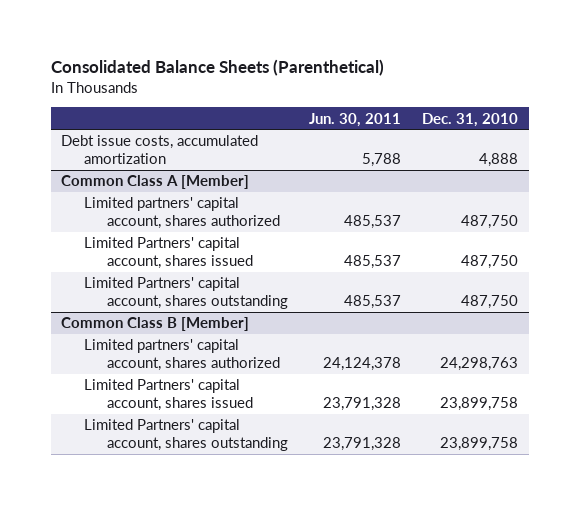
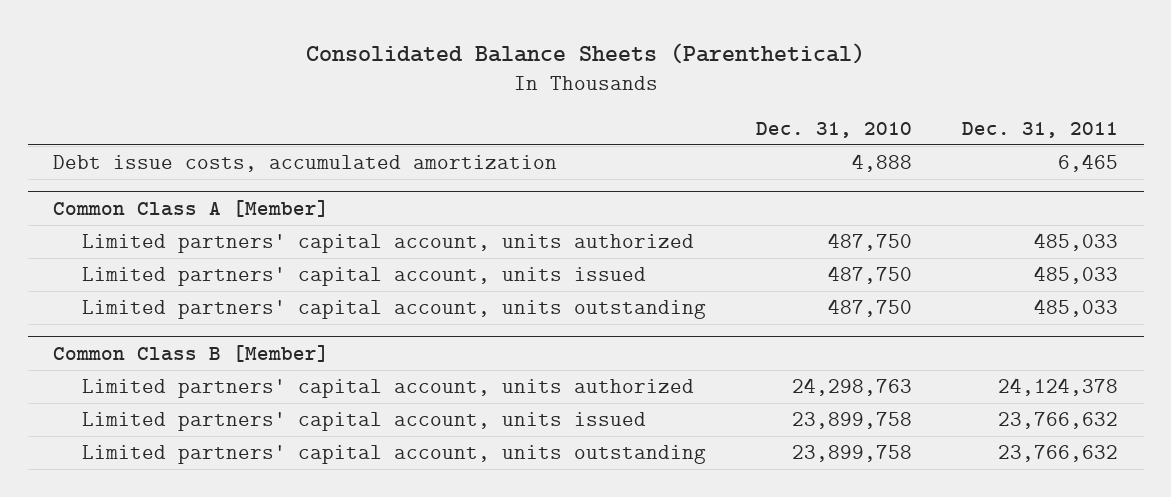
[309,112,402,127] Jun. 30, 2011 -> none
none -> [962,121,1119,138] Dec. 31, 2011
[84,197,281,229] Limited partners' capital account, shares authorized -> [81,234,694,254] Limited partners' capital account, units authorized
[84,237,254,269] Limited Partners' capital account, shares issued -> [81,267,646,287] Limited partners' capital account, units issued
[84,277,289,309] Limited Partners' capital account, shares outstanding -> [81,300,706,320] Limited partners' capital account, units outstanding
[84,339,281,371] Limited partners' capital account, shares authorized -> [81,379,694,399] Limited partners' capital account, units authorized
[84,379,254,411] Limited Partners' capital account, shares issued -> [81,412,646,432] Limited partners' capital account, units issued
[84,419,289,451] Limited Partners' capital account, shares outstanding -> [81,445,706,465] Limited partners' capital account, units outstanding

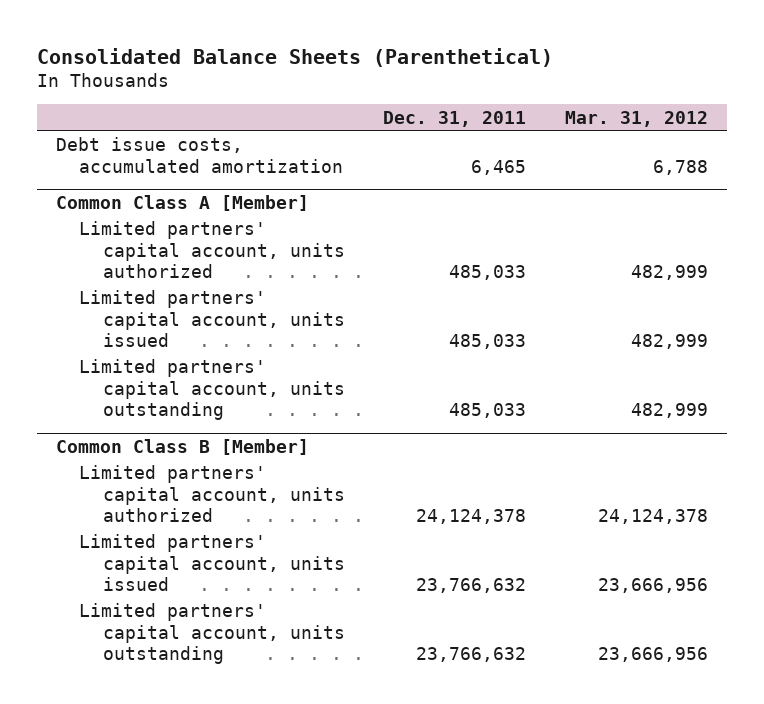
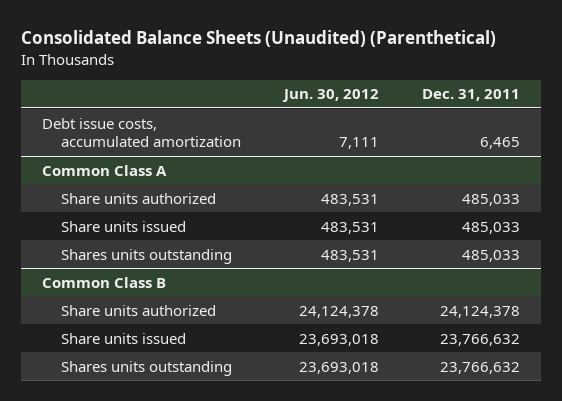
[37,47,554,67] Consolidated Balance Sheets (Parenthetical) -> [21,30,497,48] Consolidated Balance Sheets (Unaudited) (Parenthetical)
[565,110,709,127] Mar. 31, 2012 -> none
none -> [281,89,379,103] Jun. 30, 2012
[56,194,310,211] Common Class A [Member] -> [42,164,168,176] Common Class A
[79,221,345,278] Limited partners' capital account, units authorized -> [60,192,216,204] Share units authorized
[79,290,345,347] Limited partners' capital account, units issued -> [60,220,186,232] Share units issued
[79,359,345,420] Limited partners' capital account, units outstanding -> [60,248,232,264] Shares units outstanding
[56,438,310,455] Common Class B [Member] -> [42,276,167,288] Common Class B
[79,465,345,522] Limited partners' capital account, units authorized -> [60,304,216,316] Share units authorized
[79,534,345,591] Limited partners' capital account, units issued -> [60,332,186,344] Share units issued
[79,603,345,664] Limited partners' capital account, units outstanding -> [60,360,232,376] Shares units outstanding

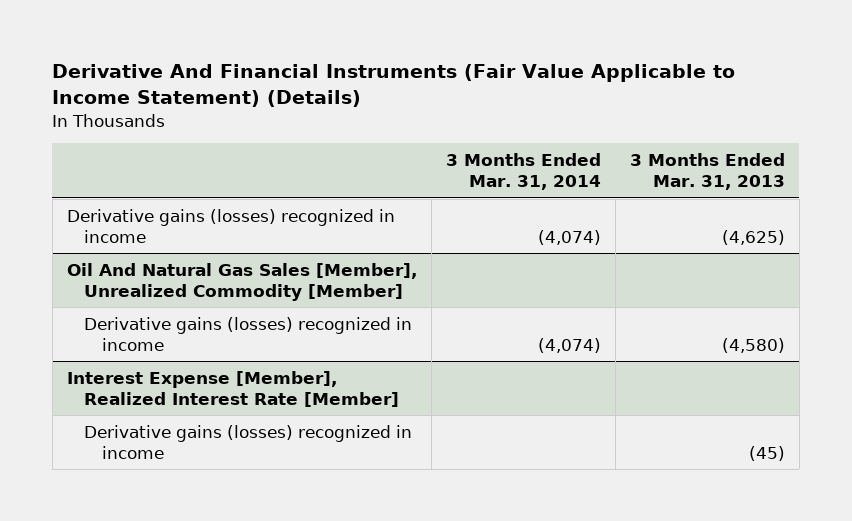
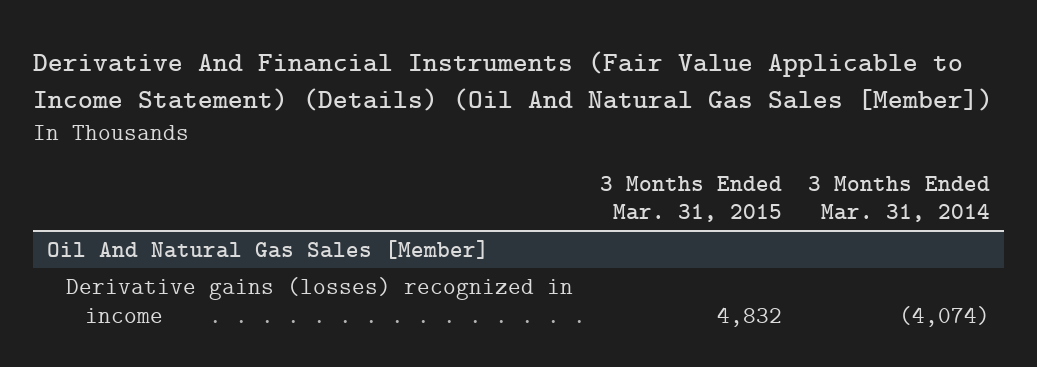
[52,64,736,108] Derivative And Financial Instruments (Fair Value Applicable to Income Statement) (Details) -> [33,50,994,111] Derivative And Financial Instruments (Fair Value Applicable to Income Statement) (Details) (Oil And Natural Gas Sales [Member])
[629,152,785,191] 3 Months Ended Mar. 31, 2013 -> none
none -> [599,175,782,223] 3 Months Ended Mar. 31, 2015
[66,208,395,243] Derivative gains (losses) recognized in income -> none
[66,262,417,301] Oil And Natural Gas Sales [Member], Unrealized Commodity [Member] -> [46,240,489,260] Oil And Natural Gas Sales [Member]
[66,370,400,407] Interest Expense [Member], Realized Interest Rate [Member] -> none
[84,424,413,459] Derivative gains (losses) recognized in income -> none

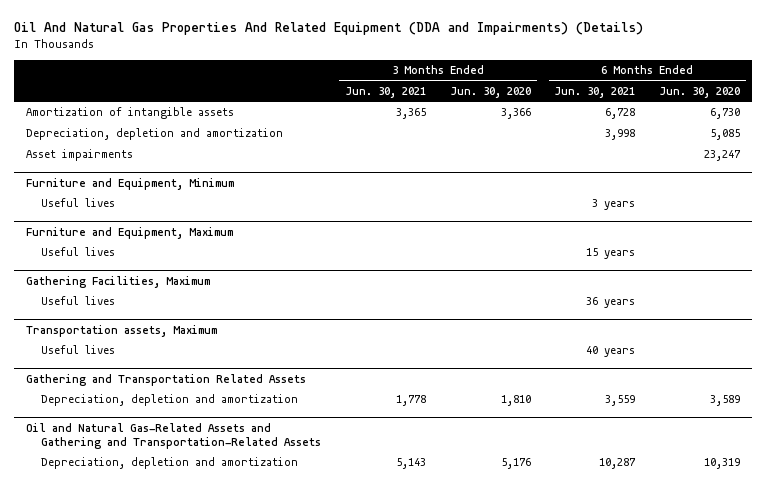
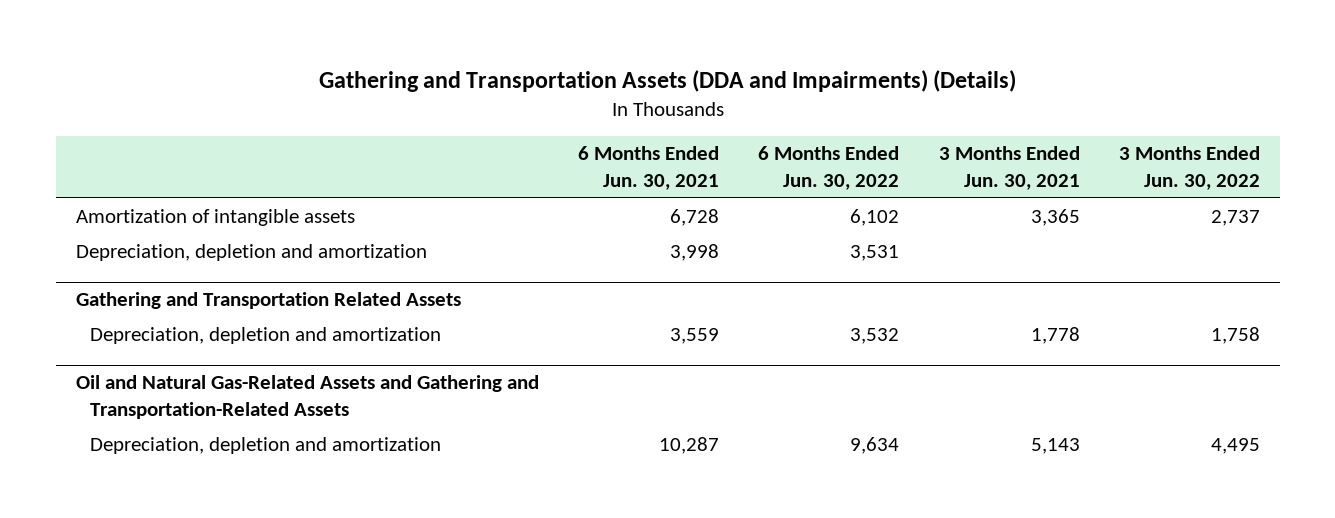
[13,22,643,36] Oil And Natural Gas Properties And Related Equipment (DDA and Impairments) (Details) -> [318,69,1016,92] Gathering and Transportation Assets (DDA and Impairments) (Details)
[449,86,531,98] Jun. 30, 2020 -> none
[659,86,741,98] Jun. 30, 2020 -> none
none -> [758,146,900,191] 6 Months Ended Jun. 30, 2022
none -> [1118,146,1260,191] 3 Months Ended Jun. 30, 2022
[25,149,133,162] Asset impairments -> none
[25,177,234,190] Furniture and Equipment, Minimum -> none
[41,198,116,208] Useful lives -> none
[25,226,233,239] Furniture and Equipment, Maximum -> none
[41,247,116,257] Useful lives -> none
[25,275,210,288] Gathering Facilities, Maximum -> none
[41,296,116,306] Useful lives -> none
[25,324,217,337] Transportation assets, Maximum -> none
[41,345,116,355] Useful lives -> none

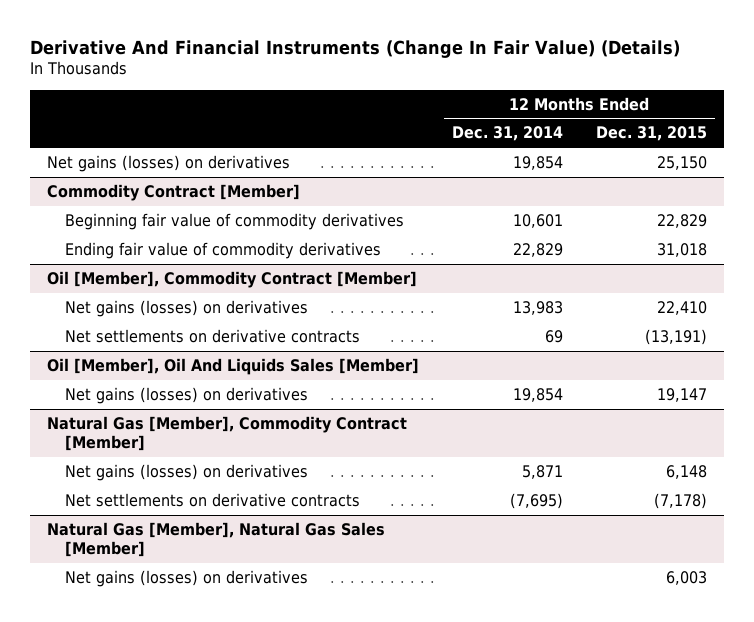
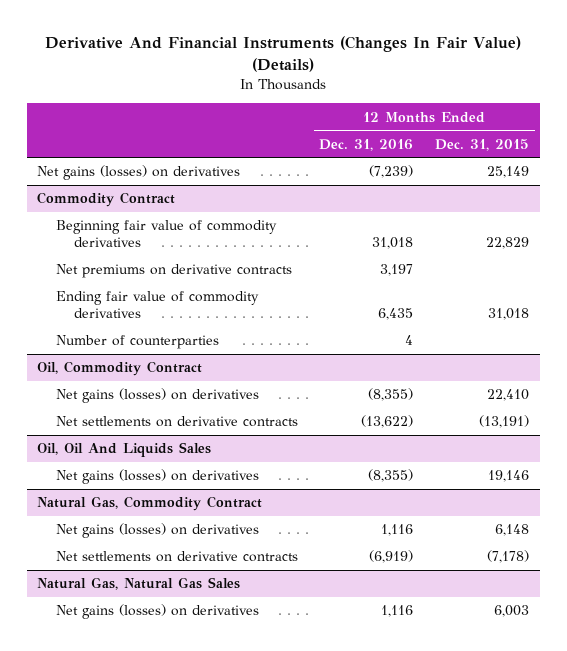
[29,39,680,58] Derivative And Financial Instruments (Change In Fair Value) (Details) -> [45,36,522,73] Derivative And Financial Instruments (Changes In Fair Value) (Details)
[451,126,563,142] Dec. 31, 2014 -> none
none -> [319,138,414,151] Dec. 31, 2016
[657,155,708,170] 25,150 -> [487,166,530,179] 25,149
[46,183,300,201] Commodity Contract [Member] -> [37,192,176,208] Commodity Contract
none -> [55,264,292,279] Net premiums on derivative contracts
none -> [55,335,219,350] Number of counterparties
[46,270,417,288] Oil [Member], Commodity Contract [Member] -> [37,361,203,377] Oil, Commodity Contract
[46,357,419,375] Oil [Member], Oil And Liquids Sales [Member] -> [37,442,212,458] Oil, Oil And Liquids Sales
[657,387,708,402] 19,147 -> [488,470,530,483] 19,146
[46,415,407,452] Natural Gas [Member], Commodity Contract [Member] -> [37,496,263,512] Natural Gas, Commodity Contract
[46,521,385,558] Natural Gas [Member], Natural Gas Sales [Member] -> [37,577,241,591] Natural Gas, Natural Gas Sales

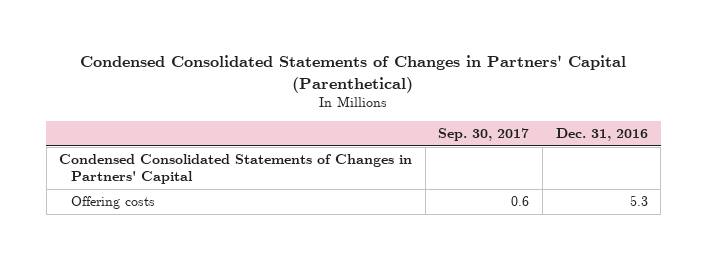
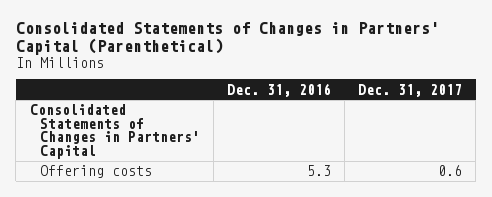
[80,55,627,93] Condensed Consolidated Statements of Changes in Partners' Capital (Parenthetical) -> [15,21,439,55] Consolidated Statements of Changes in Partners' Capital (Parenthetical)
[438,127,530,141] Sep. 30, 2017 -> none
none -> [358,83,463,97] Dec. 31, 2017
[59,154,413,184] Condensed Consolidated Statements of Changes in Partners' Capital -> [29,104,200,159] Consolidated Statements of Changes in Partners' Capital

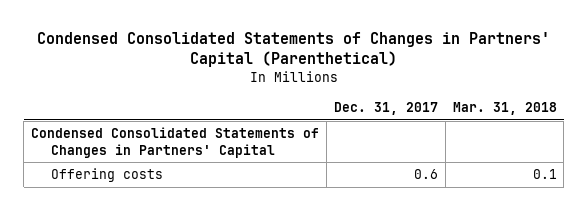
[15,21,439,55] Consolidated Statements of Changes in Partners' Capital (Parenthetical) -> [36,32,550,68] Condensed Consolidated Statements of Changes in Partners' Capital (Parenthetical)
[227,82,332,97] Dec. 31, 2016 -> none
none -> [452,102,557,116] Mar. 31, 2018
[29,104,200,159] Consolidated Statements of Changes in Partners' Capital -> [31,127,320,158] Condensed Consolidated Statements of Changes in Partners' Capital

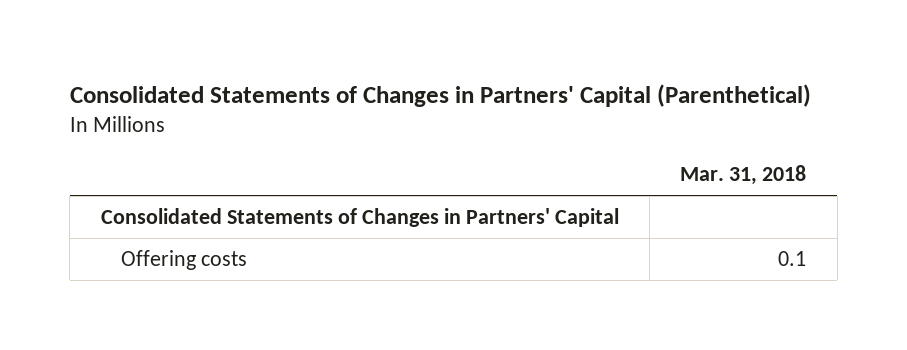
[36,32,550,68] Condensed Consolidated Statements of Changes in Partners' Capital (Parenthetical) -> [69,84,811,108] Consolidated Statements of Changes in Partners' Capital (Parenthetical)
[333,102,438,116] Dec. 31, 2017 -> none
[31,127,320,158] Condensed Consolidated Statements of Changes in Partners' Capital -> [100,207,619,227] Consolidated Statements of Changes in Partners' Capital

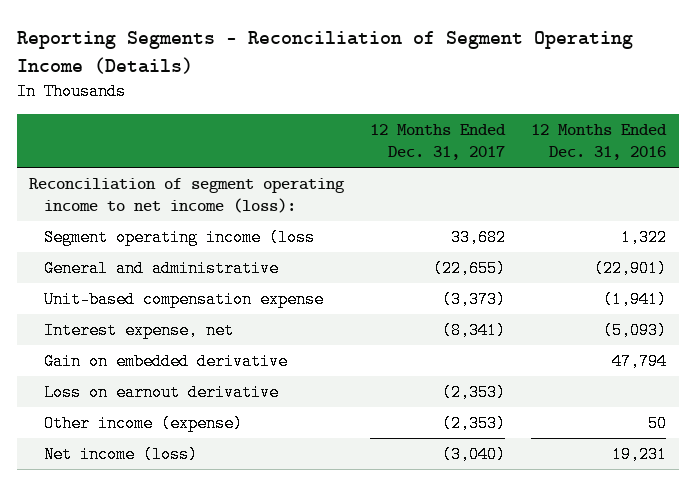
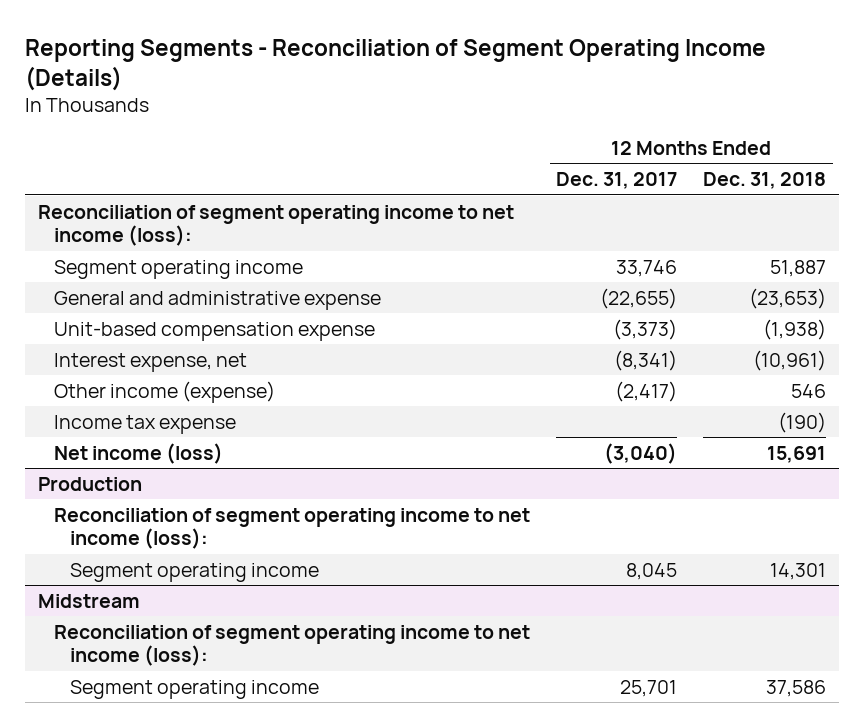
[530,123,667,161] 12 Months Ended Dec. 31, 2016 -> none
none -> [703,172,827,190] Dec. 31, 2018
[44,228,316,246] Segment operating income (loss -> [53,259,303,279] Segment operating income
[451,228,507,246] 33,682 -> [616,259,678,277] 33,746
[44,259,280,277] General and administrative -> [53,290,381,310] General and administrative expense
[44,352,289,370] Gain on embedded derivative -> none
[44,383,280,401] Loss on earnout derivative -> none
[442,414,507,432] (2,353) -> [615,380,678,402] (2,417)
none -> [53,414,236,434] Income tax expense
none -> [38,476,143,491] Production
none -> [53,507,530,550] Reconciliation of segment operating income to net income (loss):
none -> [69,562,319,582] Segment operating income
none -> [38,593,141,608] Midstream
none -> [53,624,530,667] Reconciliation of segment operating income to net income (loss):
none -> [69,679,319,699] Segment operating income

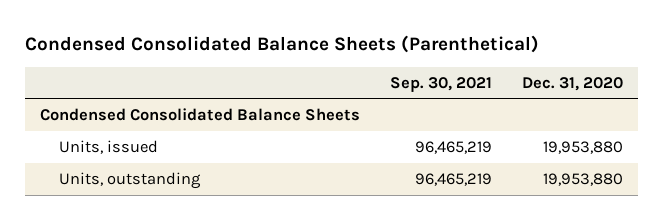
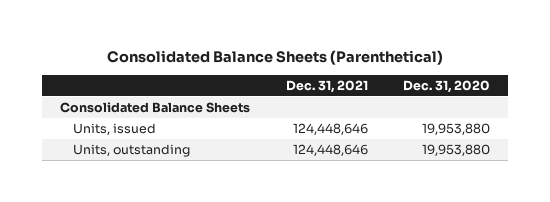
[24,35,539,54] Condensed Consolidated Balance Sheets (Parenthetical) -> [107,49,444,65] Consolidated Balance Sheets (Parenthetical)
[389,76,492,92] Sep. 30, 2021 -> none
none -> [285,79,368,93] Dec. 31, 2021
[39,107,360,121] Condensed Consolidated Balance Sheets -> [60,102,251,114] Consolidated Balance Sheets

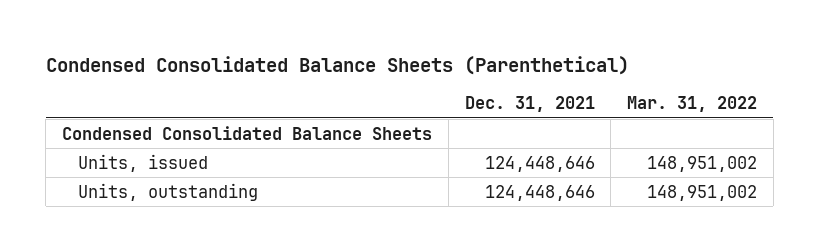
[107,49,444,65] Consolidated Balance Sheets (Parenthetical) -> [45,55,629,75] Condensed Consolidated Balance Sheets (Parenthetical)
[403,79,491,93] Dec. 31, 2020 -> none
none -> [626,96,757,113] Mar. 31, 2022
[60,102,251,114] Consolidated Balance Sheets -> [62,125,433,140] Condensed Consolidated Balance Sheets

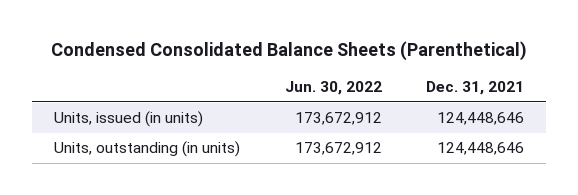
[626,96,757,113] Mar. 31, 2022 -> none
none -> [284,81,382,96] Jun. 30, 2022
[62,125,433,140] Condensed Consolidated Balance Sheets -> none
[78,153,209,172] Units, issued -> [54,111,204,128] Units, issued (in units)
[78,182,259,201] Units, outstanding -> [54,141,241,158] Units, outstanding (in units)

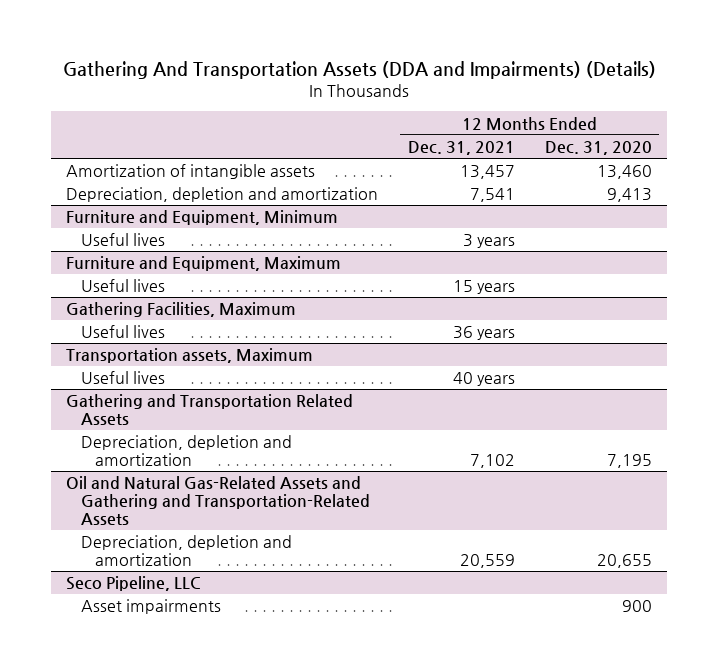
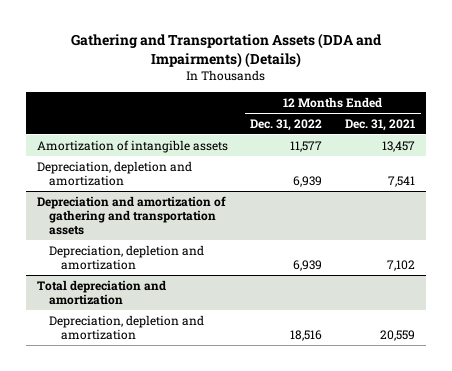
[62,60,656,79] Gathering And Transportation Assets (DDA and Impairments) (Details) -> [70,32,382,68] Gathering and Transportation Assets (DDA and Impairments) (Details)
[544,140,652,155] Dec. 31, 2020 -> none
none -> [250,118,323,131] Dec. 31, 2022
[65,210,338,226] Furniture and Equipment, Minimum -> none
[80,233,165,247] Useful lives -> none
[65,256,341,272] Furniture and Equipment, Maximum -> none
[80,279,165,293] Useful lives -> none
[65,302,296,318] Gathering Facilities, Maximum -> none
[80,325,165,339] Useful lives -> none
[65,348,313,364] Transportation assets, Maximum -> none
[80,371,165,385] Useful lives -> none
[65,394,353,426] Gathering and Transportation Related Assets -> [36,195,226,236] Depreciation and amortization of gathering and transportation assets
[65,476,370,525] Oil and Natural Gas-Related Assets and Gathering and Transportation-Related Assets -> [36,279,166,306] Total depreciation and amortization
[65,576,201,592] Seco Pipeline, LLC -> none
[80,599,221,615] Asset impairments -> none

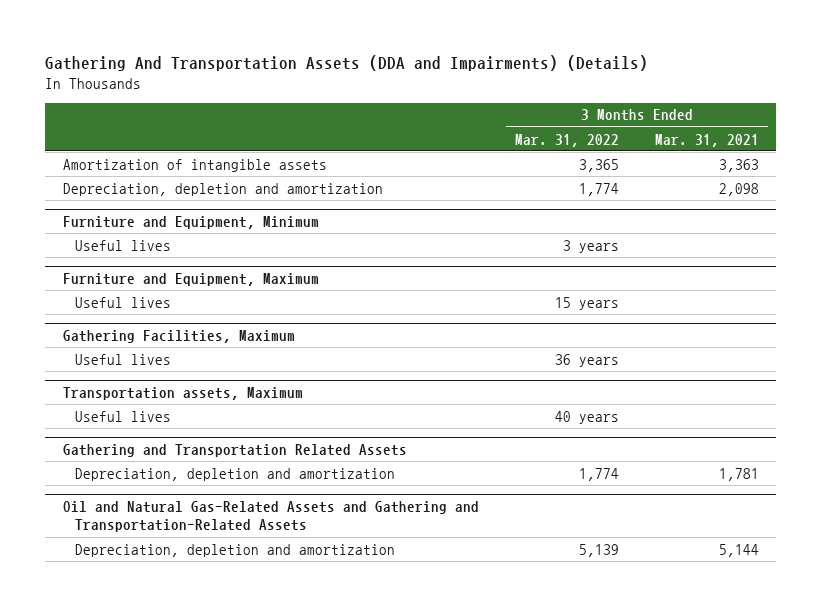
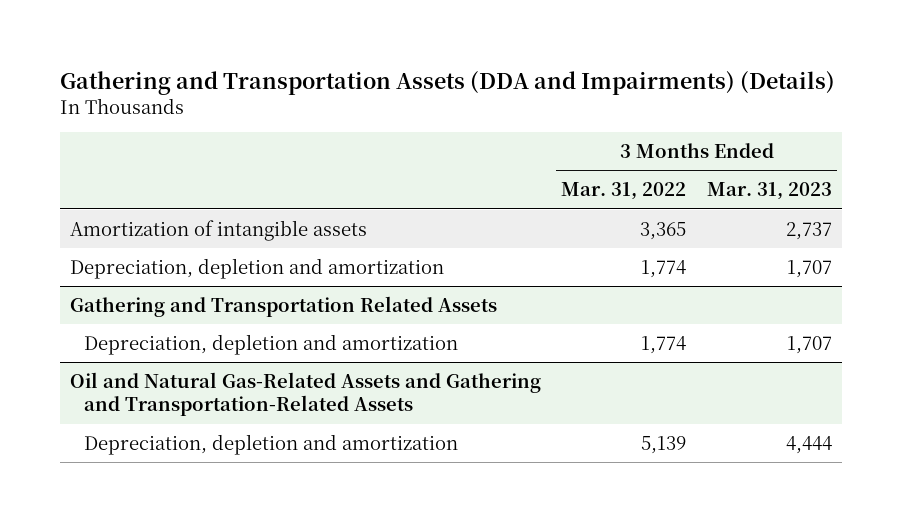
[44,54,648,71] Gathering And Transportation Assets (DDA and Impairments) (Details) -> [59,70,835,95] Gathering and Transportation Assets (DDA and Impairments) (Details)
[654,133,759,147] Mar. 31, 2021 -> none
none -> [707,182,833,201] Mar. 31, 2023
[62,215,319,229] Furniture and Equipment, Minimum -> none
[74,239,171,251] Useful lives -> none
[62,272,319,286] Furniture and Equipment, Maximum -> none
[74,296,171,308] Useful lives -> none
[62,329,295,343] Gathering Facilities, Maximum -> none
[74,353,171,365] Useful lives -> none
[62,386,303,400] Transportation assets, Maximum -> none
[74,410,171,422] Useful lives -> none

